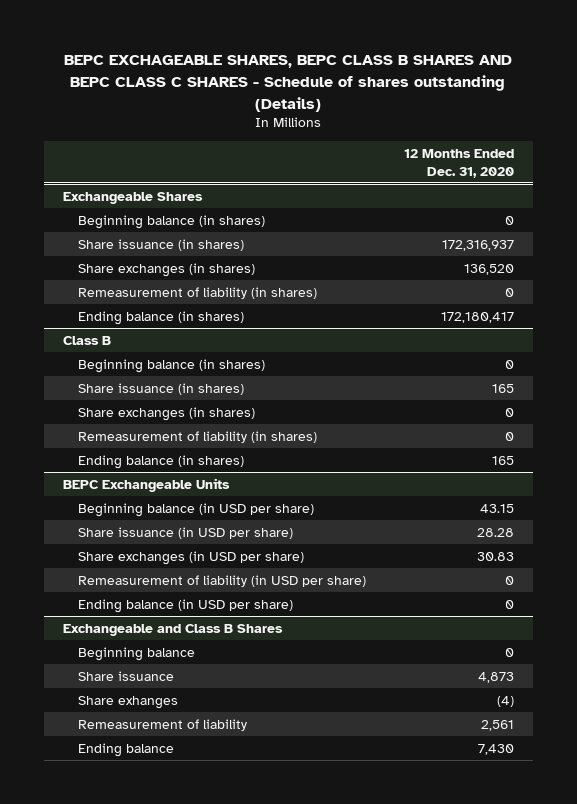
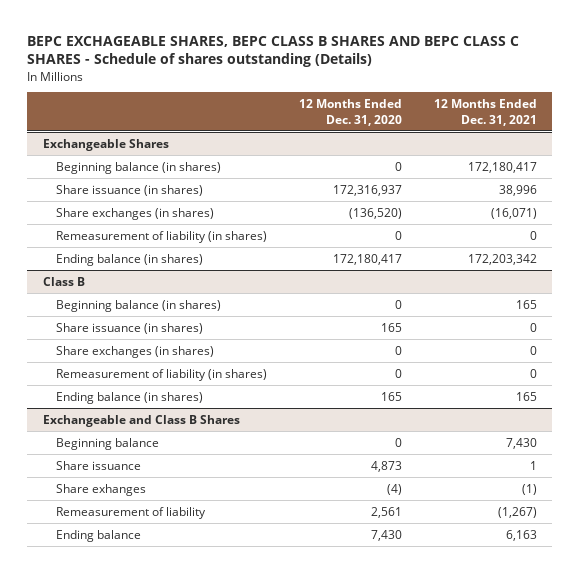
none -> [433,99,537,126] 12 Months Ended Dec. 31, 2021
[463,263,514,275] 136,520 -> [349,207,403,219] (136,520)
[62,477,230,492] BEPC Exchangeable Units -> none
[78,502,315,517] Beginning balance (in USD per share) -> none
[78,526,294,539] Share issuance (in USD per share) -> none
[78,550,305,565] Share exchanges (in USD per share) -> none
[78,574,367,587] Remeasurement of liability (in USD per share) -> none
[78,598,294,613] Ending balance (in USD per share) -> none

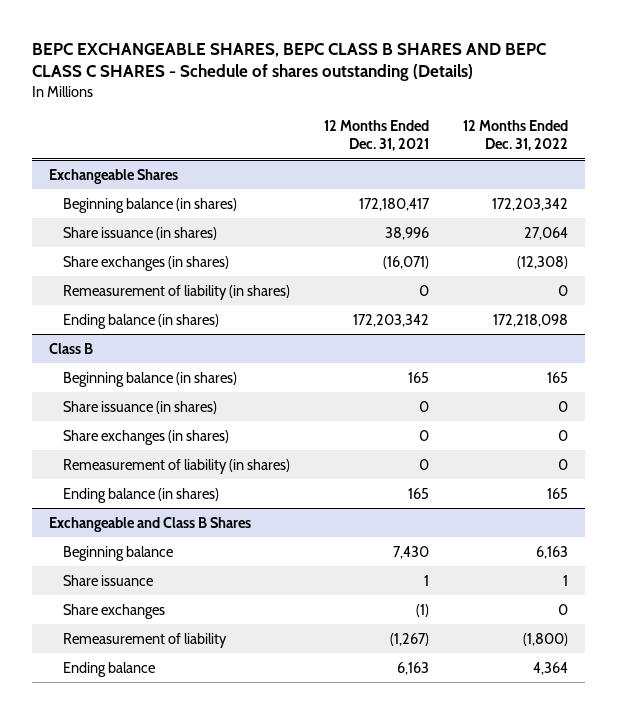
[27,35,520,68] BEPC EXCHAGEABLE SHARES, BEPC CLASS B SHARES AND BEPC CLASS C SHARES - Schedule of shares outstanding (Details) -> [31,42,546,82] BEPC EXCHANGEABLE SHARES, BEPC CLASS B SHARES AND BEPC CLASS C SHARES - Schedule of shares outstanding (Details)
[299,99,403,126] 12 Months Ended Dec. 31, 2020 -> none
none -> [463,120,569,152] 12 Months Ended Dec. 31, 2022
[56,483,147,496] Share exhanges -> [62,603,165,619] Share exchanges

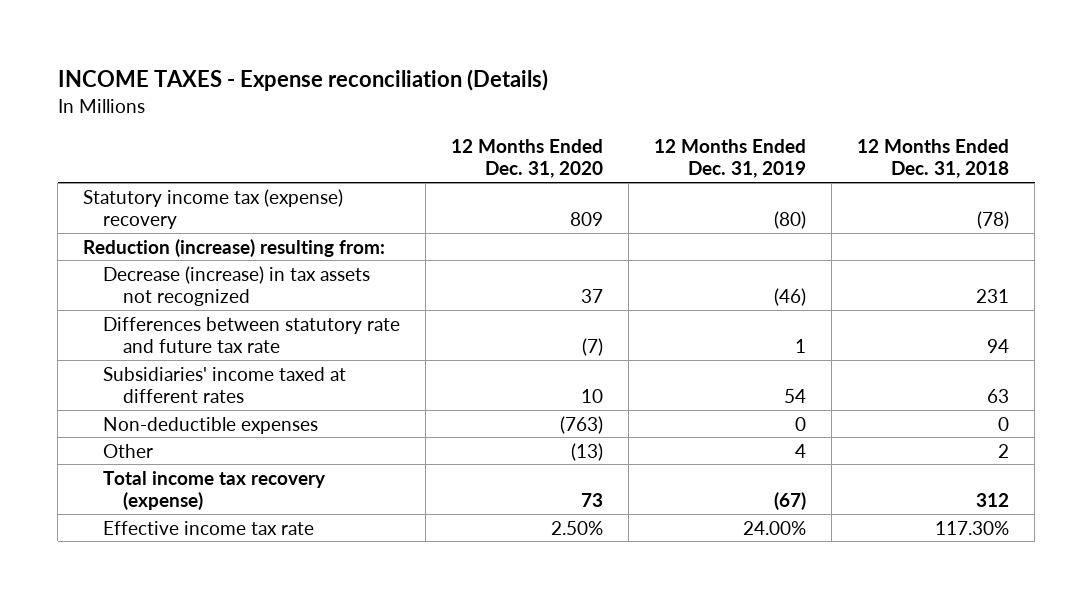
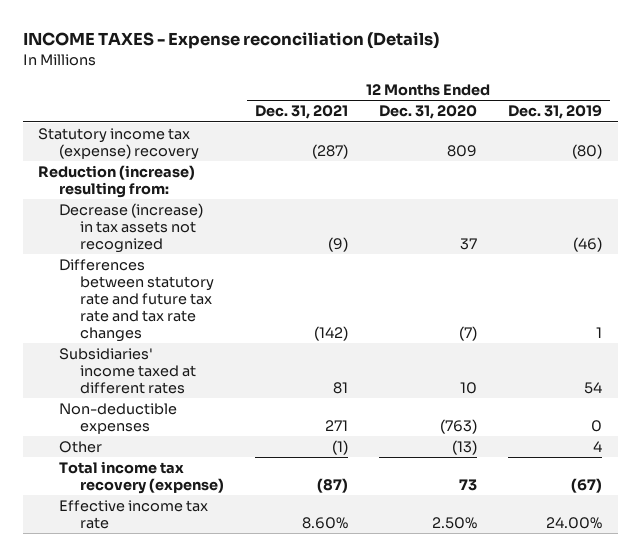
[857,138,1010,179] 12 Months Ended Dec. 31, 2018 -> none
none -> [254,105,348,120] Dec. 31, 2021
[103,316,401,354] Differences between statutory rate and future tax rate -> [59,258,214,342] Differences between statutory rate and future tax rate and tax rate changes

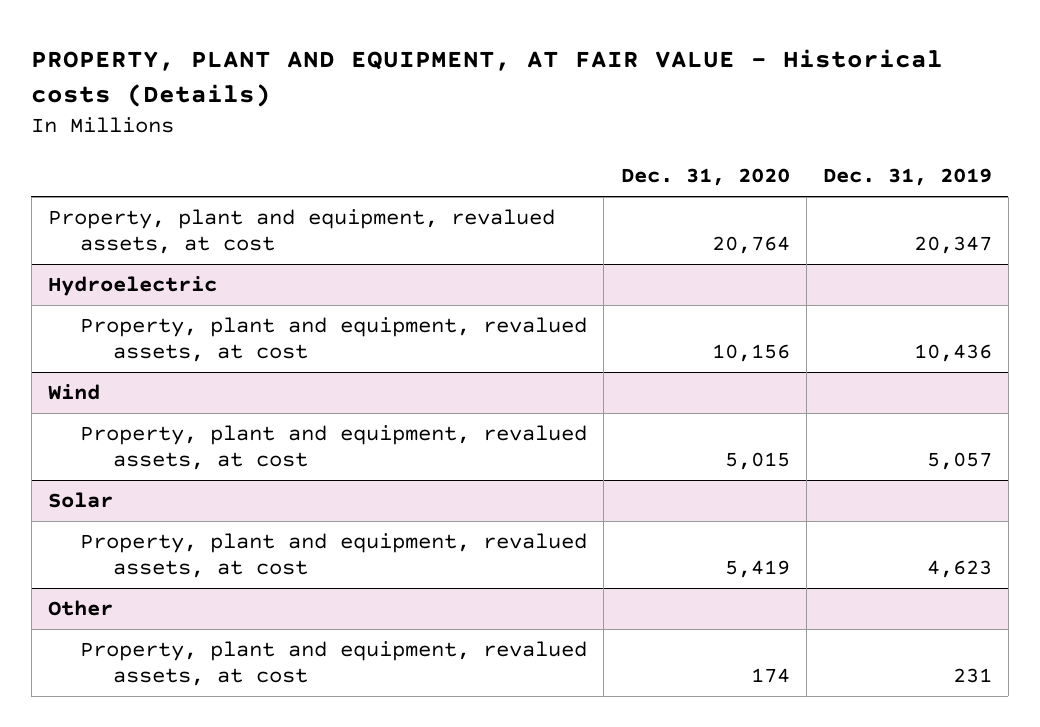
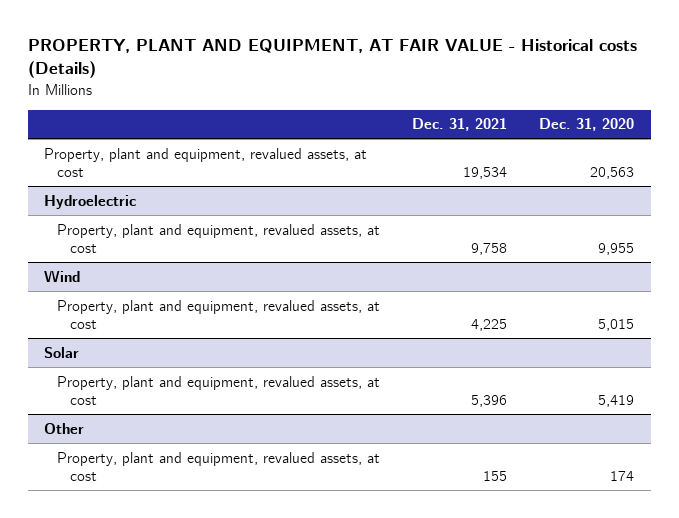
[822,168,992,187] Dec. 31, 2019 -> none
none -> [412,118,508,132] Dec. 31, 2021
[711,236,790,255] 20,764 -> [590,166,635,179] 20,563
[711,344,790,363] 10,156 -> [598,242,635,255] 9,955

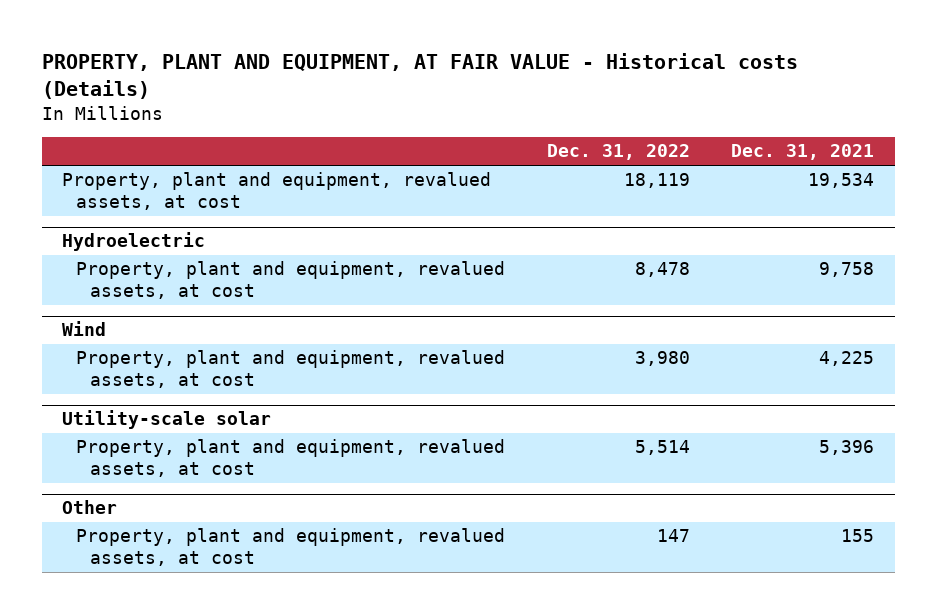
[539,118,635,132] Dec. 31, 2020 -> none
none -> [546,144,690,161] Dec. 31, 2022
[44,346,80,358] Solar -> [62,410,272,430] Utility-scale solar

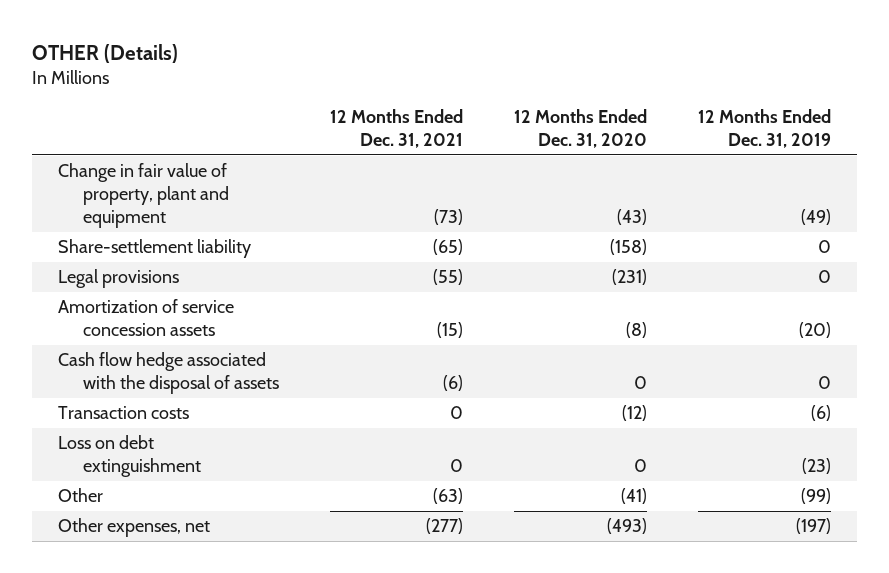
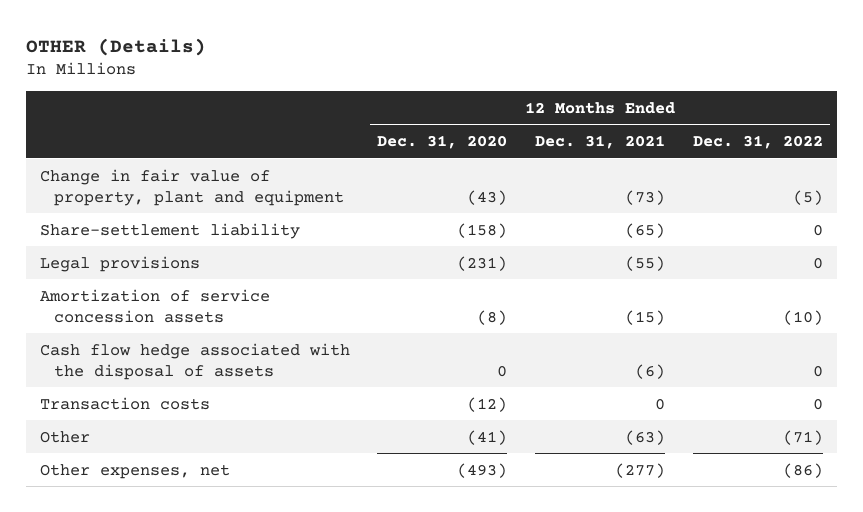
[698,109,832,148] 12 Months Ended Dec. 31, 2019 -> none
none -> [692,134,823,149] Dec. 31, 2022
[58,435,201,478] Loss on debt extinguishment -> none

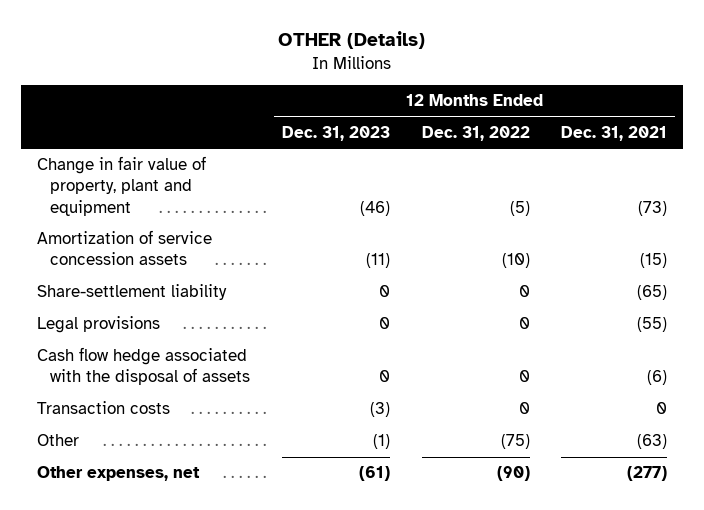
[377,134,508,149] Dec. 31, 2020 -> none
none -> [281,125,390,141] Dec. 31, 2023
[39,288,270,323] Amortization of service concession assets -> [36,230,212,266] Amortization of service concession assets
[782,429,823,445] (71) -> [500,434,530,450] (75)
[782,462,823,478] (86) -> [496,466,530,482] (90)

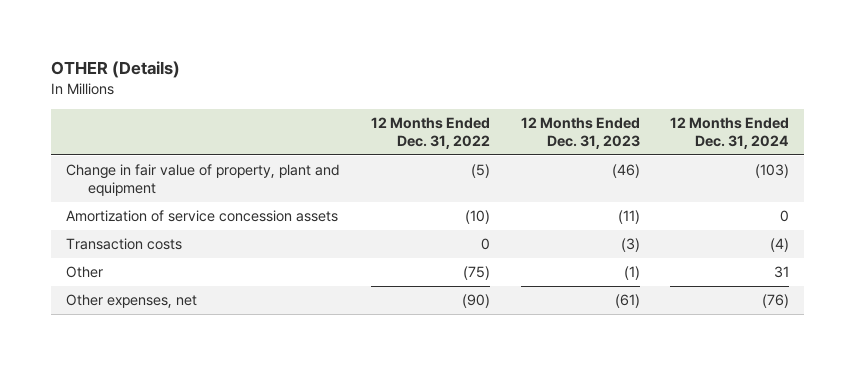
[561,125,668,141] Dec. 31, 2021 -> none
none -> [670,116,790,149] 12 Months Ended Dec. 31, 2024
[36,284,227,301] Share-settlement liability -> none
[36,316,160,334] Legal provisions -> none
[36,347,251,386] Cash flow hedge associated with the disposal of assets -> none

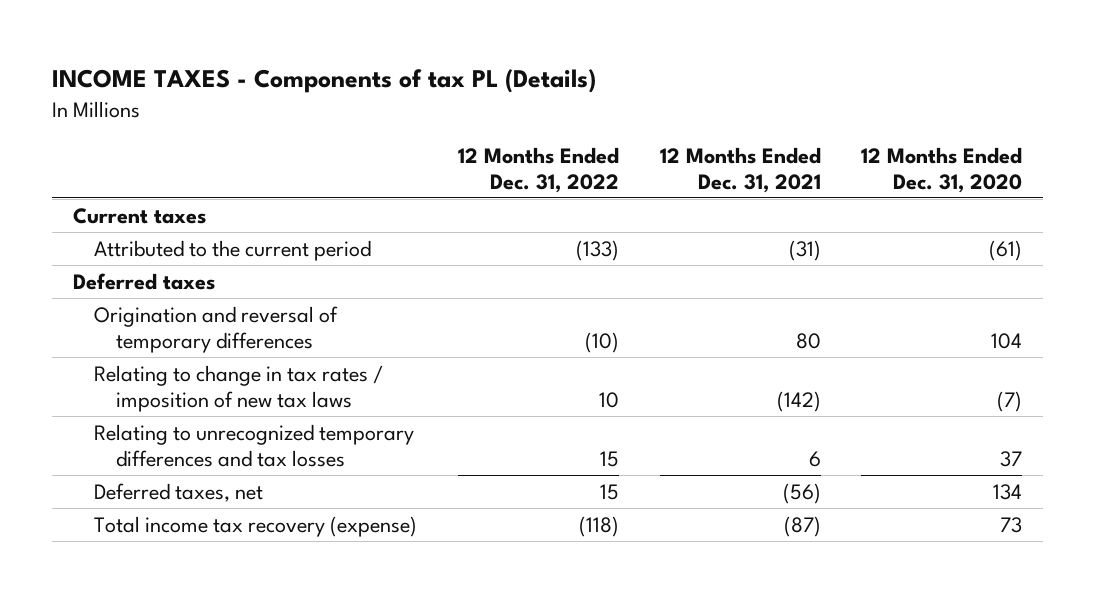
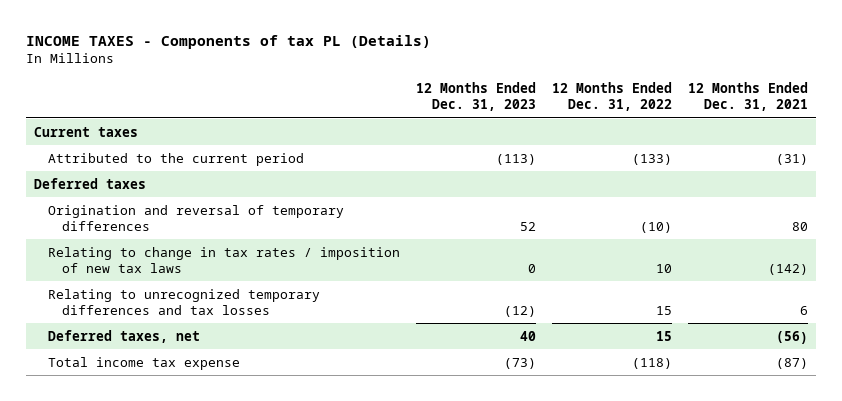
[861,146,1023,193] 12 Months Ended Dec. 31, 2020 -> none
none -> [415,82,536,112] 12 Months Ended Dec. 31, 2023
[94,515,418,537] Total income tax recovery (expense) -> [47,356,240,370] Total income tax expense

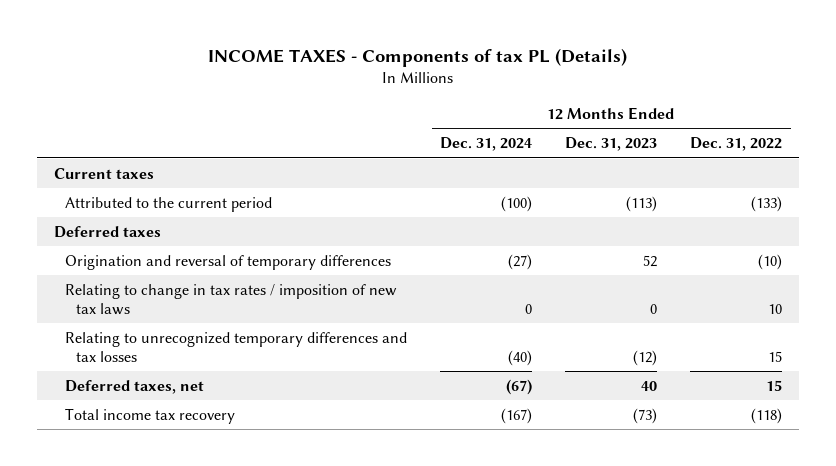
[687,82,808,112] 12 Months Ended Dec. 31, 2021 -> none
none -> [440,137,533,152] Dec. 31, 2024
[47,356,240,370] Total income tax expense -> [64,407,235,424] Total income tax recovery

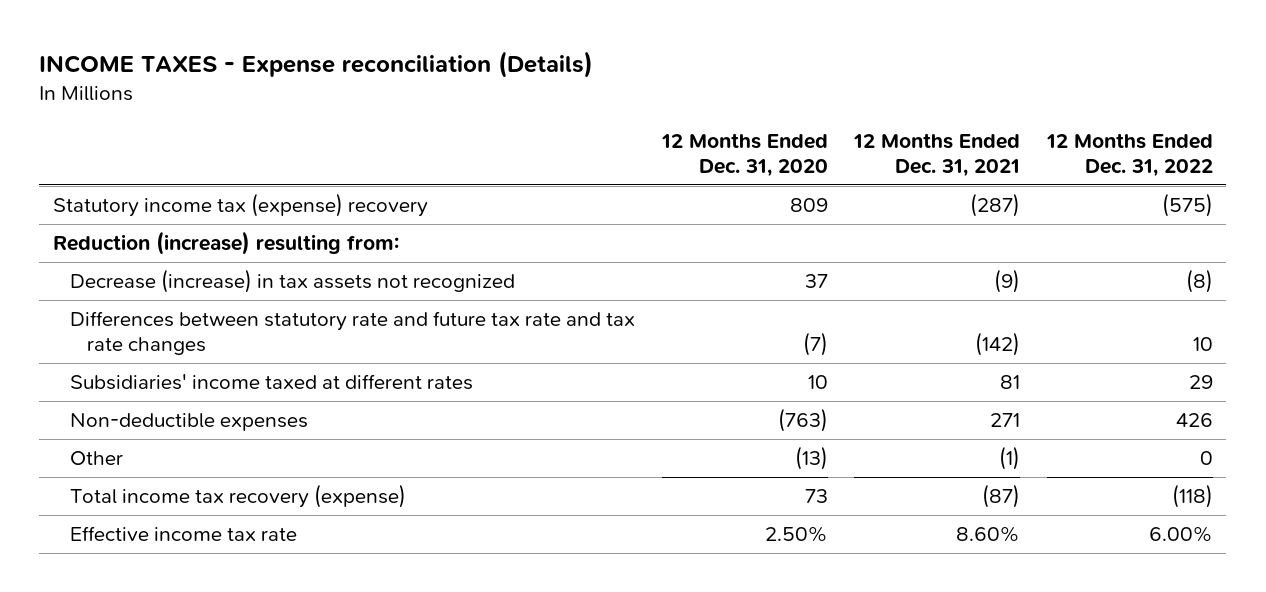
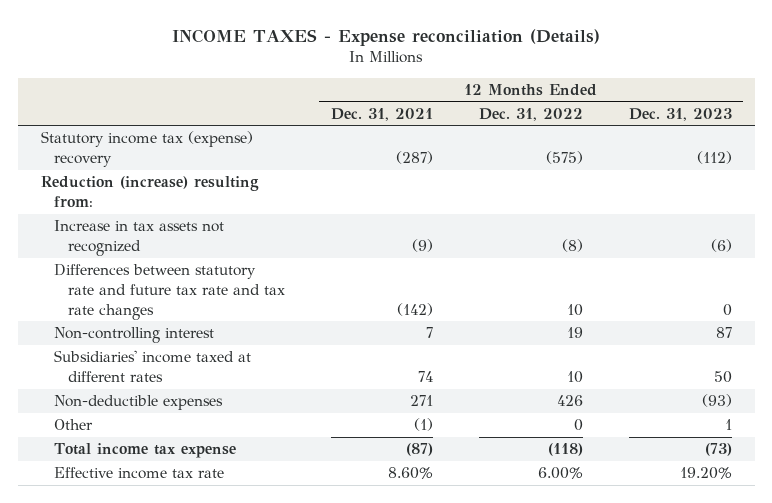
[660,132,828,177] 12 Months Ended Dec. 31, 2020 -> none
none -> [628,107,732,121] Dec. 31, 2023
[69,269,515,294] Decrease (increase) in tax assets not recognized -> [54,220,225,257] Increase in tax assets not recognized
none -> [54,327,215,344] Non-controlling interest
[1000,375,1021,390] 81 -> [417,371,433,383] 74
[1188,375,1213,390] 29 -> [566,371,583,384] 10
[69,484,406,509] Total income tax recovery (expense) -> [54,443,237,459] Total income tax expense

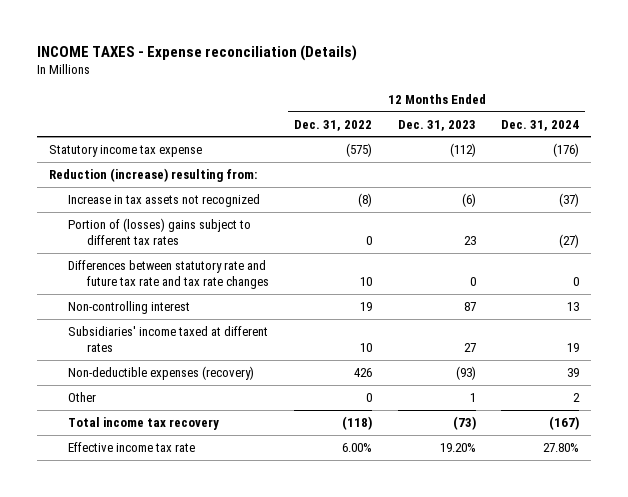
[330,107,433,121] Dec. 31, 2021 -> none
none -> [500,119,579,131] Dec. 31, 2024
[40,131,253,168] Statutory income tax (expense) recovery -> [49,144,203,157] Statutory income tax expense
none -> [68,217,252,246] Portion of (losses) gains subject to different tax rates
[713,371,732,384] 50 -> [463,343,476,353] 27
[54,395,224,411] Non-deductible expenses -> [68,365,255,380] Non-deductible expenses (recovery)
[54,443,237,459] Total income tax expense -> [68,416,220,430] Total income tax recovery

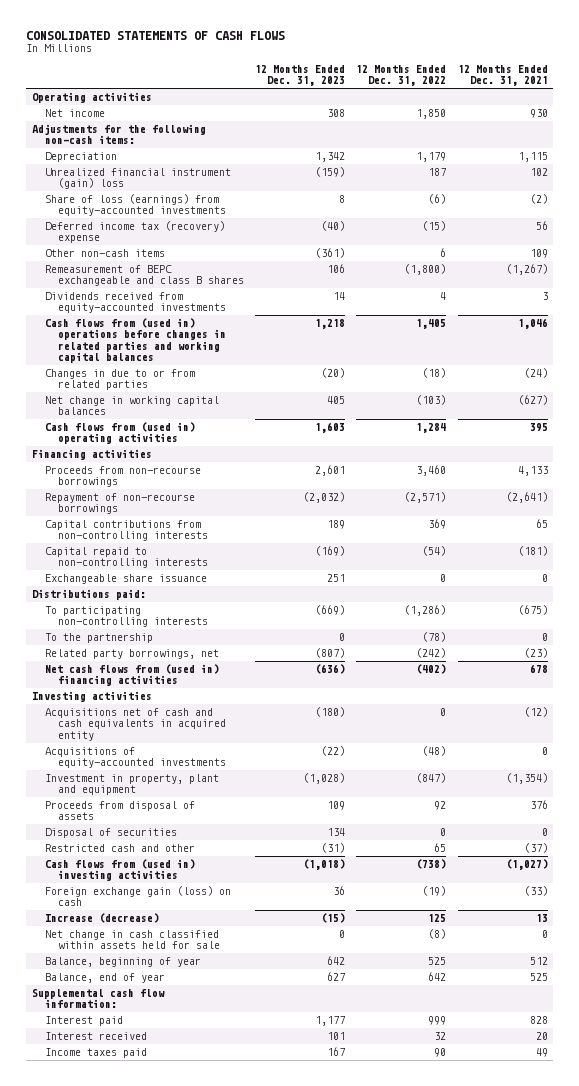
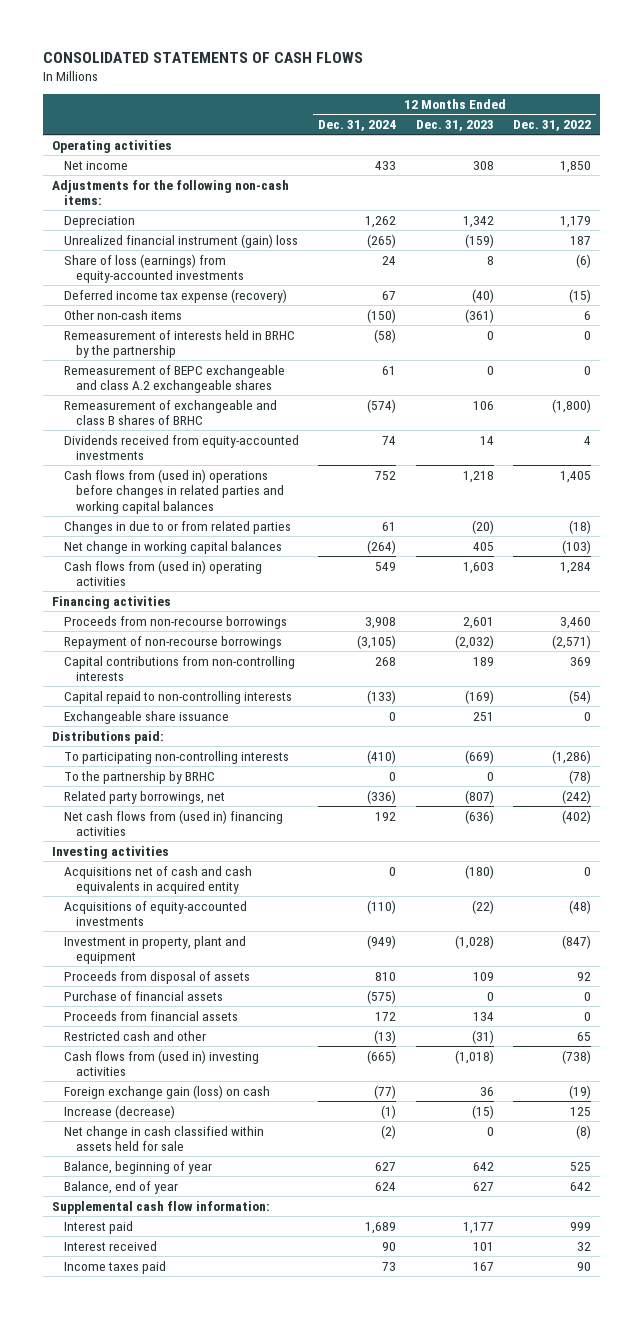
[457,65,548,87] 12 Months Ended Dec. 31, 2021 -> none
none -> [318,119,397,131] Dec. 31, 2024
[44,221,225,244] Deferred income tax (recovery) expense -> [63,288,287,303] Deferred income tax expense (recovery)
none -> [63,329,295,359] Remeasurement of interests held in BRHC by the partnership
none -> [63,364,285,394] Remeasurement of BEPC exchangeable and class A.2 exchangeable shares
[44,265,245,287] Remeasurement of BEPC exchangeable and class B shares -> [63,399,277,426] Remeasurement of exchangeable and class B shares of BRHC
[44,633,153,644] To the partnership -> [63,770,215,784] To the partnership by BRHC
none -> [63,990,223,1001] Purchase of financial assets
[44,828,177,839] Disposal of securities -> [63,1010,238,1021] Proceeds from financial assets

